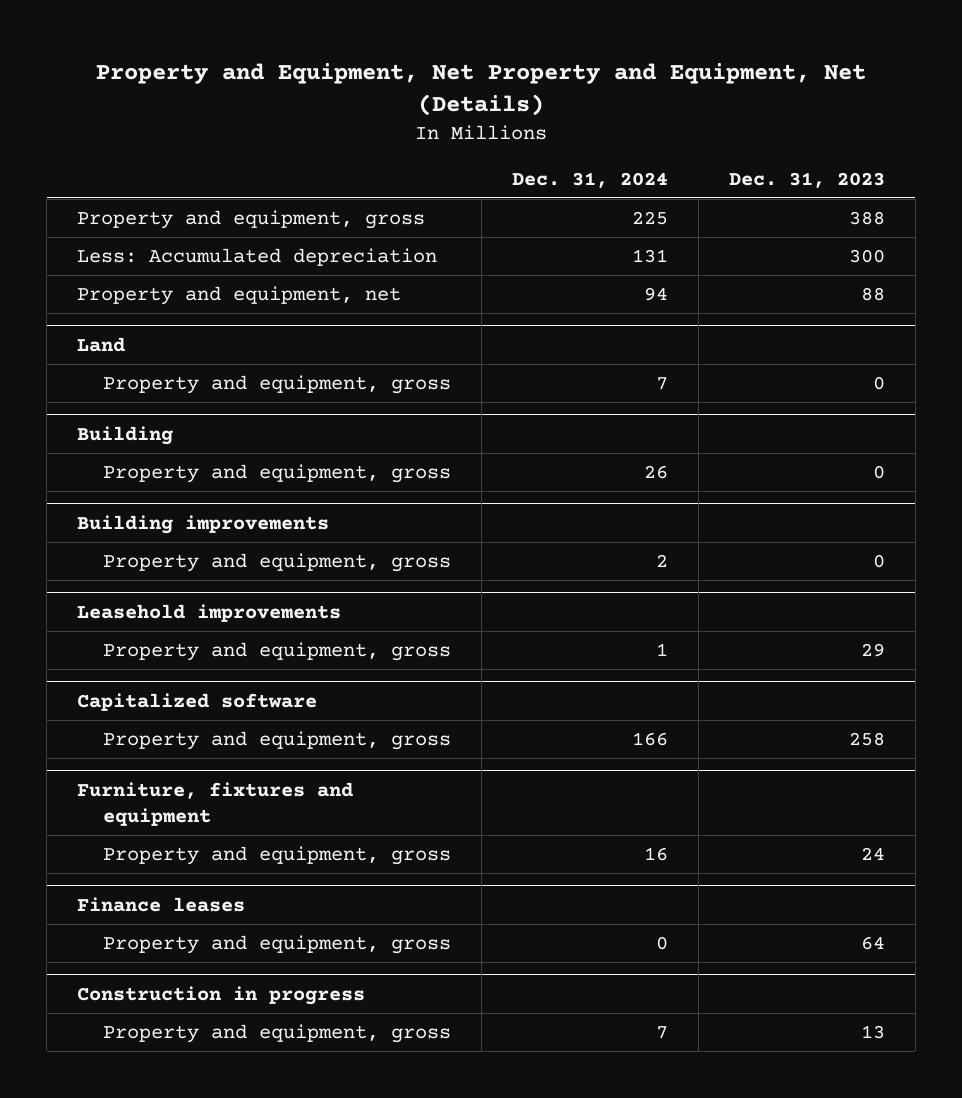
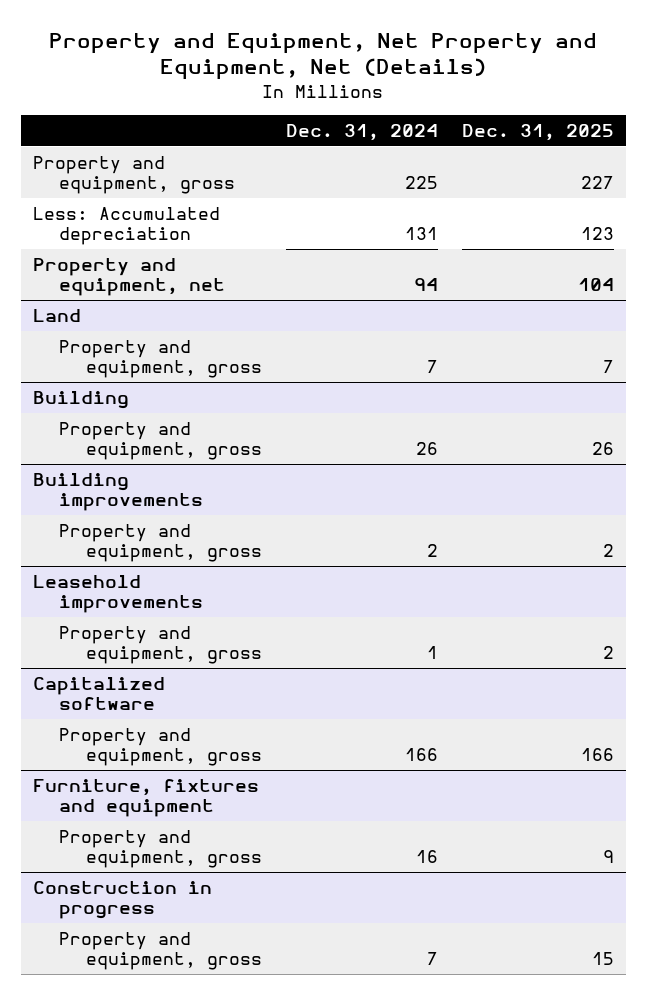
[728,171,885,188] Dec. 31, 2023 -> none
none -> [461,124,614,142] Dec. 31, 2025
[77,896,246,912] Finance leases -> none
[102,935,451,955] Property and equipment, gross -> none

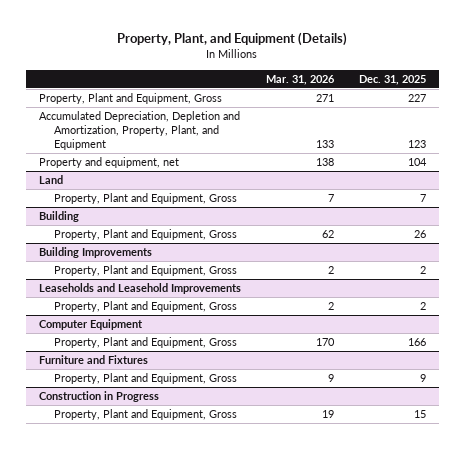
[49,32,598,81] Property and Equipment, Net Property and Equipment, Net (Details) -> [117,32,348,47] Property, Plant, and Equipment (Details)
[285,124,438,142] Dec. 31, 2024 -> none
none -> [265,74,335,85] Mar. 31, 2026
[32,156,236,195] Property and equipment, gross -> [38,93,222,105] Property, Plant and Equipment, Gross
[32,207,220,246] Less: Accumulated depreciation -> [38,111,240,151] Accumulated Depreciation, Depletion and Amortization, Property, Plant, and Equipment
[59,340,262,379] Property and equipment, gross -> [54,193,238,205] Property, Plant and Equipment, Gross
[59,422,262,461] Property and equipment, gross -> [54,229,238,241] Property, Plant and Equipment, Gross
[32,473,204,512] Building improvements -> [38,247,152,259] Building Improvements
[59,524,262,563] Property and equipment, gross -> [54,265,238,277] Property, Plant and Equipment, Gross
[32,575,204,614] Leasehold improvements -> [38,283,241,295] Leaseholds and Leasehold Improvements
[59,626,262,665] Property and equipment, gross -> [54,301,238,313] Property, Plant and Equipment, Gross
[32,677,165,711] Capitalized software -> [38,319,143,331] Computer Equipment
[59,728,262,767] Property and equipment, gross -> [54,337,238,349] Property, Plant and Equipment, Gross
[32,779,259,818] Furniture, fixtures and equipment -> [38,355,148,365] Furniture and Fixtures
[59,830,262,869] Property and equipment, gross -> [54,373,238,385] Property, Plant and Equipment, Gross
[32,881,212,920] Construction in progress -> [38,391,159,403] Construction in Progress
[59,932,262,971] Property and equipment, gross -> [54,409,238,421] Property, Plant and Equipment, Gross

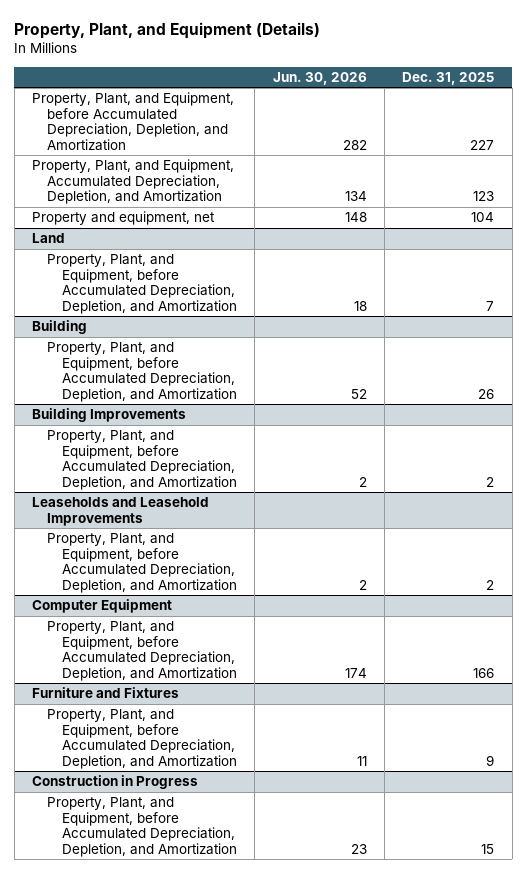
[265,74,335,85] Mar. 31, 2026 -> none
none -> [272,71,367,85] Jun. 30, 2026
[38,93,222,105] Property, Plant and Equipment, Gross -> [31,92,234,151] Property, Plant, and Equipment, before Accumulated Depreciation, Depletion, and Amortization
[38,111,240,151] Accumulated Depreciation, Depletion and Amortization, Property, Plant, and Equipment -> [31,159,234,205] Property, Plant, and Equipment, Accumulated Depreciation, Depletion, and Amortization
[54,193,238,205] Property, Plant and Equipment, Gross -> [47,254,238,314] Property, Plant, and Equipment, before Accumulated Depreciation, Depletion, and Amortization
[54,229,238,241] Property, Plant and Equipment, Gross -> [47,342,238,402] Property, Plant, and Equipment, before Accumulated Depreciation, Depletion, and Amortization
[54,265,238,277] Property, Plant and Equipment, Gross -> [47,430,238,490] Property, Plant, and Equipment, before Accumulated Depreciation, Depletion, and Amortization
[54,301,238,313] Property, Plant and Equipment, Gross -> [47,533,238,593] Property, Plant, and Equipment, before Accumulated Depreciation, Depletion, and Amortization
[54,337,238,349] Property, Plant and Equipment, Gross -> [47,621,238,681] Property, Plant, and Equipment, before Accumulated Depreciation, Depletion, and Amortization
[54,373,238,385] Property, Plant and Equipment, Gross -> [47,709,238,769] Property, Plant, and Equipment, before Accumulated Depreciation, Depletion, and Amortization
[54,409,238,421] Property, Plant and Equipment, Gross -> [47,797,238,857] Property, Plant, and Equipment, before Accumulated Depreciation, Depletion, and Amortization

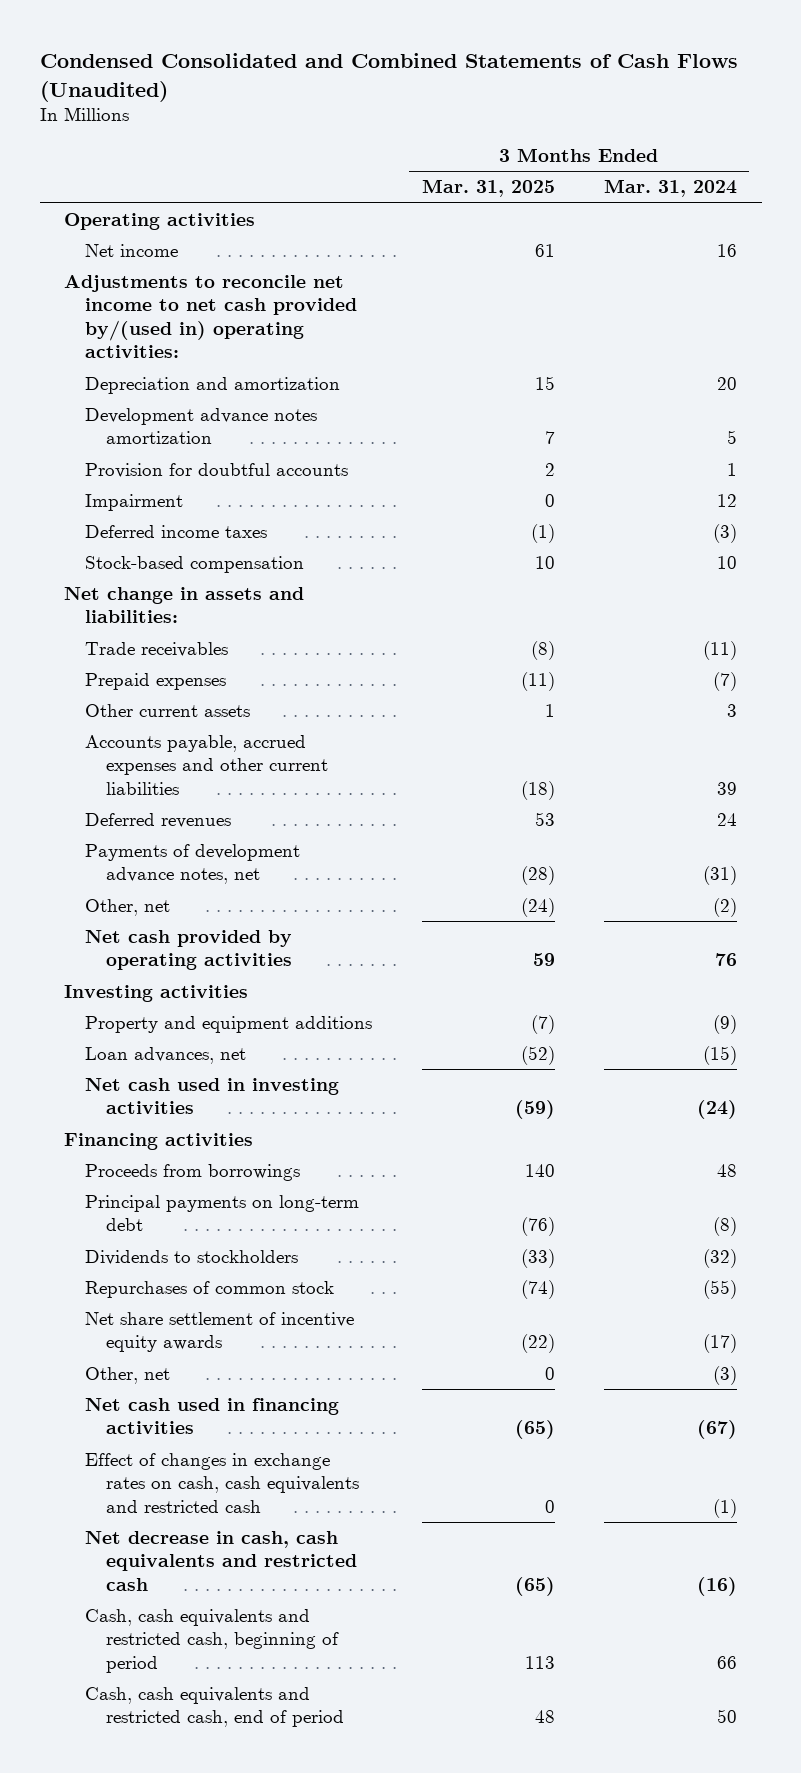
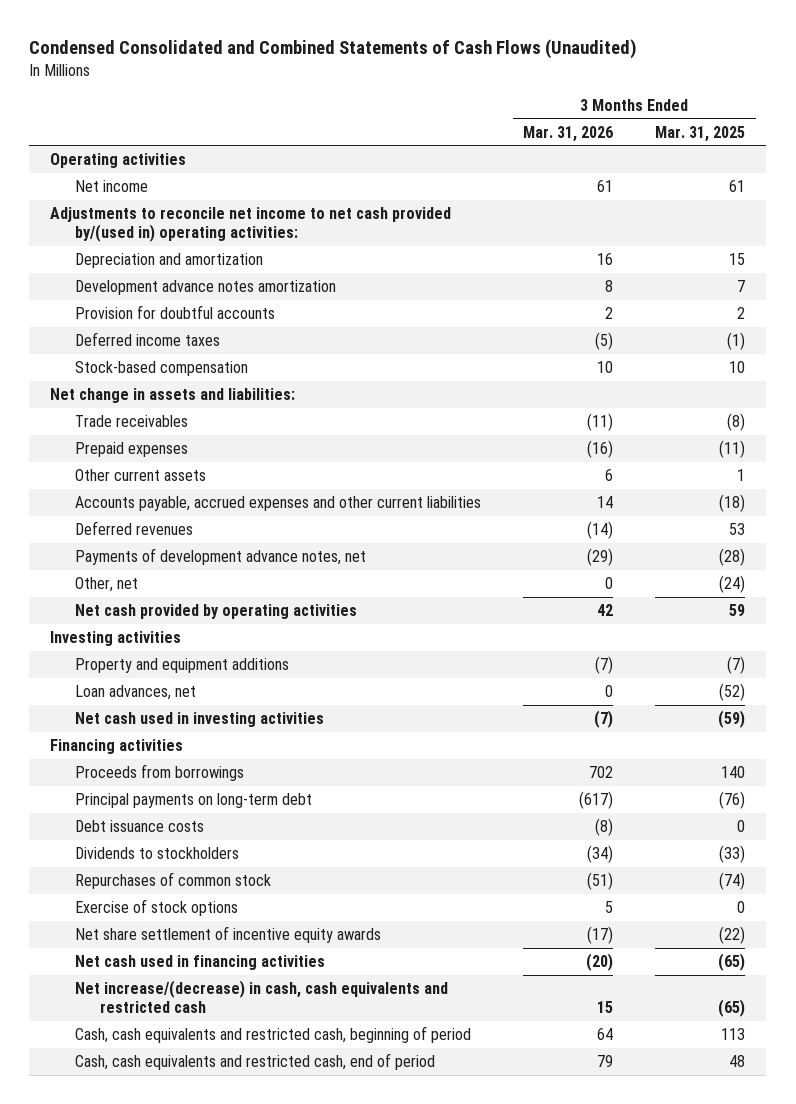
[603,179,737,198] Mar. 31, 2024 -> none
none -> [523,125,614,142] Mar. 31, 2026
[85,494,184,512] Impairment -> none
none -> [75,820,205,833] Debt issuance costs
none -> [75,899,239,917] Exercise of stock options
[85,1367,171,1385] Other, net -> none
[85,1453,360,1513] Effect of changes in exchange rates on cash, cash equivalents and restricted cash -> none
[85,1531,358,1591] Net decrease in cash, cash equivalents and restricted cash -> [75,980,449,1013] Net increase/(decrease) in cash, cash equivalents and restricted cash

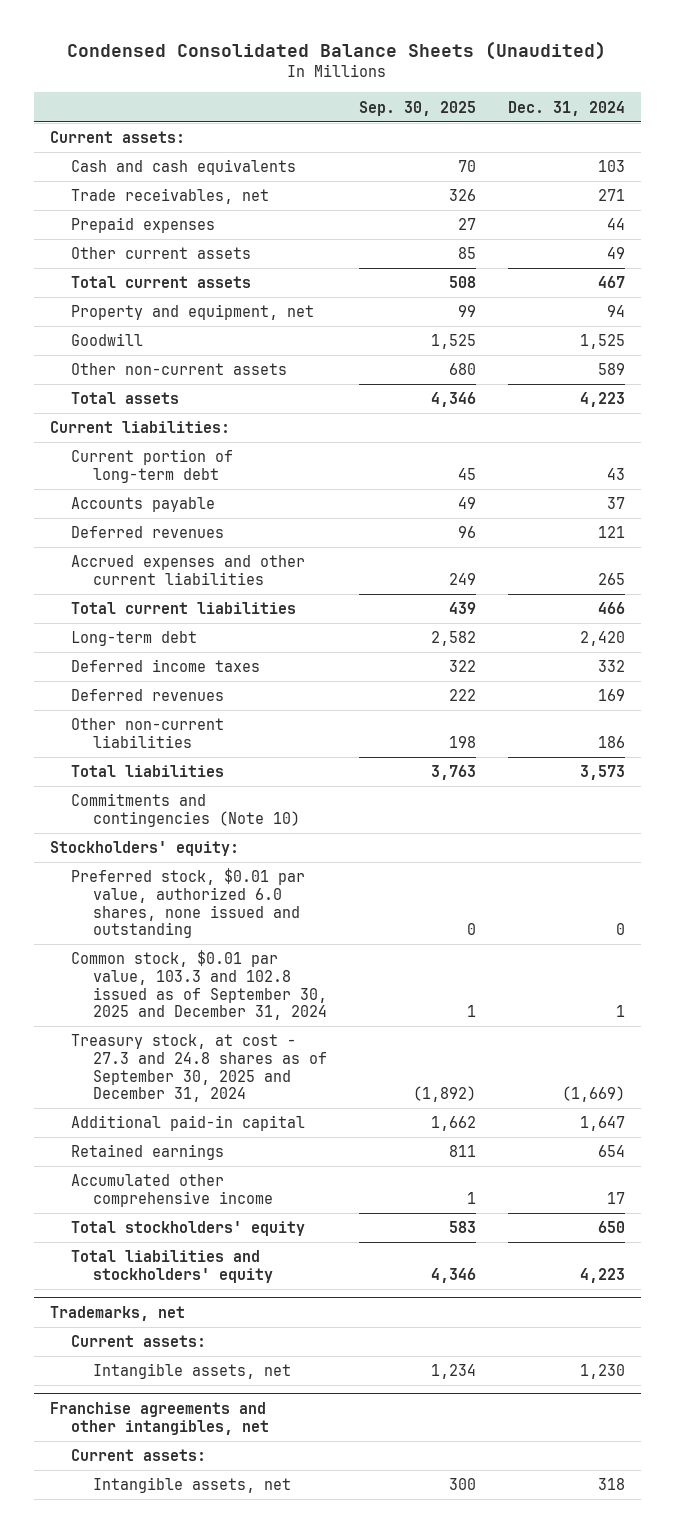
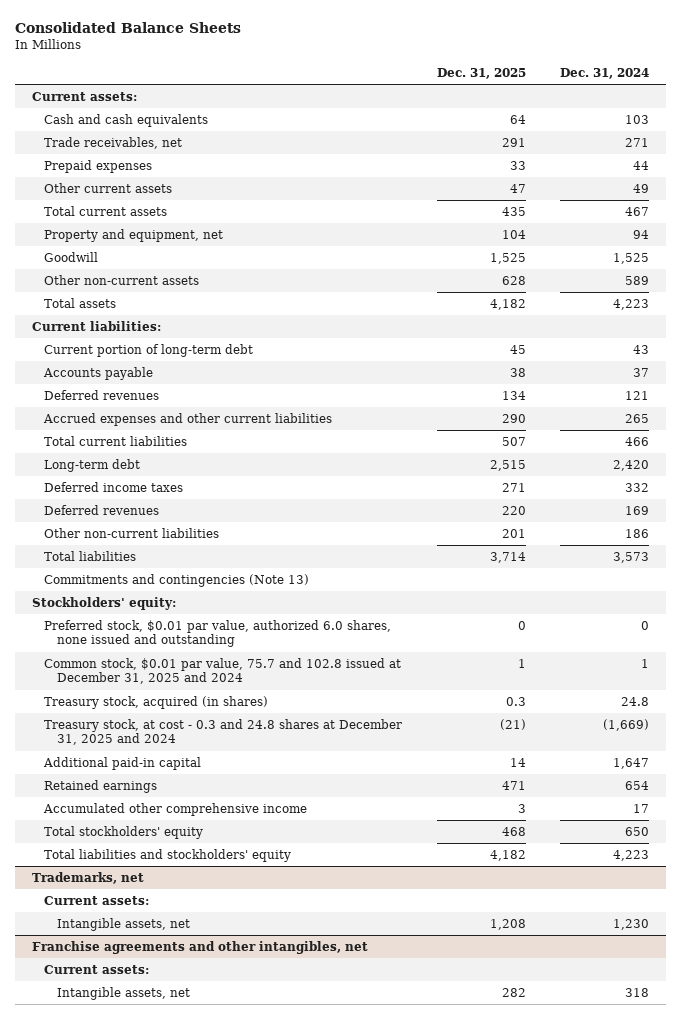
[67,41,607,61] Condensed Consolidated Balance Sheets (Unaudited) -> [14,22,241,34] Consolidated Balance Sheets
[358,100,476,116] Sep. 30, 2025 -> none
none -> [436,68,526,80] Dec. 31, 2025
[71,793,301,827] Commitments and contingencies (Note 10) -> [44,573,310,587] Commitments and contingencies (Note 13)
[71,950,328,1021] Common stock, $0.01 par value, 103.3 and 102.8 issued as of September 30, 2025 and December 31, 2024 -> [44,657,402,685] Common stock, $0.01 par value, 75.7 and 102.8 issued at December 31, 2025 and 2024
none -> [44,695,269,709] Treasury stock, acquired (in shares)
[71,1034,328,1103] Treasury stock, at cost - 27.3 and 24.8 shares as of September 30, 2025 and December 31, 2024 -> [44,718,403,746] Treasury stock, at cost - 0.3 and 24.8 shares at December 31, 2025 and 2024

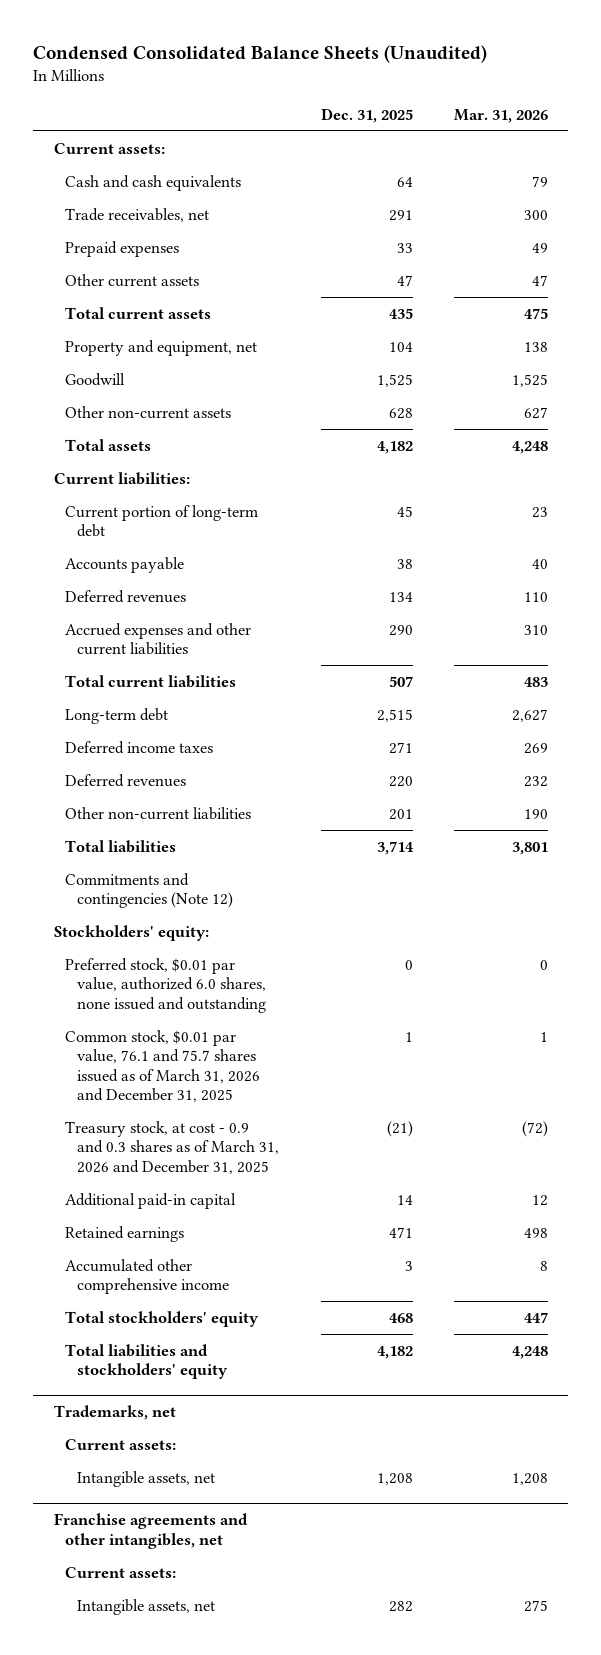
[14,22,241,34] Consolidated Balance Sheets -> [33,44,488,63] Condensed Consolidated Balance Sheets (Unaudited)
[560,68,650,80] Dec. 31, 2024 -> none
none -> [453,108,548,123] Mar. 31, 2026
[44,573,310,587] Commitments and contingencies (Note 13) -> [65,872,234,909] Commitments and contingencies (Note 12)
[44,695,269,709] Treasury stock, acquired (in shares) -> none
[44,657,402,685] Common stock, $0.01 par value, 75.7 and 102.8 issued at December 31, 2025 and 2024 -> [65,1029,261,1103] Common stock, $0.01 par value, 76.1 and 75.7 shares issued as of March 31, 2026 and December 31, 2025
[44,718,403,746] Treasury stock, at cost - 0.3 and 24.8 shares at December 31, 2025 and 2024 -> [65,1120,280,1174] Treasury stock, at cost - 0.9 and 0.3 shares as of March 31, 2026 and December 31, 2025

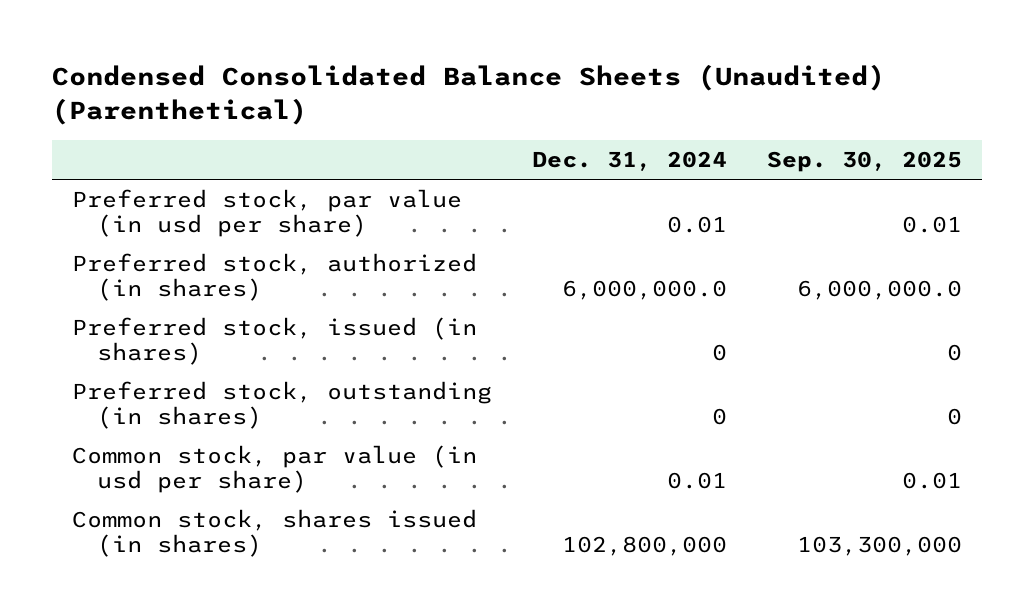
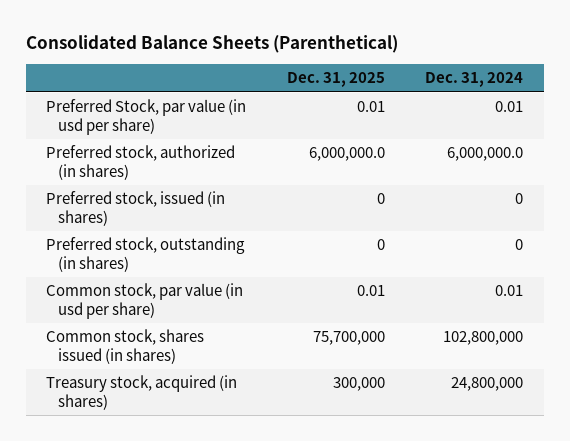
[52,64,886,125] Condensed Consolidated Balance Sheets (Unaudited) (Parenthetical) -> [26,35,399,54] Consolidated Balance Sheets (Parenthetical)
[767,151,963,173] Sep. 30, 2025 -> none
none -> [286,72,385,88] Dec. 31, 2025
[72,189,463,238] Preferred stock, par value (in usd per share) -> [46,99,247,135] Preferred Stock, par value (in usd per share)
none -> [46,375,238,410] Treasury stock, acquired (in shares)

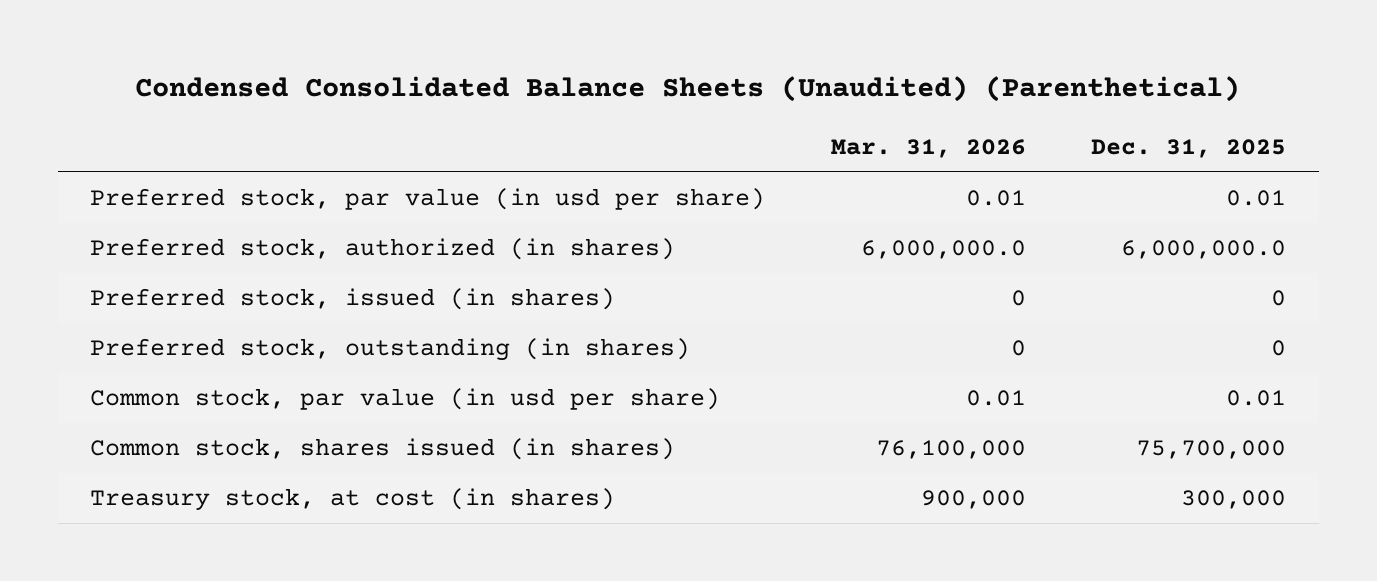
[26,35,399,54] Consolidated Balance Sheets (Parenthetical) -> [135,76,1241,103] Condensed Consolidated Balance Sheets (Unaudited) (Parenthetical)
[425,72,524,88] Dec. 31, 2024 -> none
none -> [830,138,1026,158] Mar. 31, 2026
[46,99,247,135] Preferred Stock, par value (in usd per share) -> [90,188,766,211] Preferred stock, par value (in usd per share)
[46,375,238,410] Treasury stock, acquired (in shares) -> [90,488,616,512] Treasury stock, at cost (in shares)

